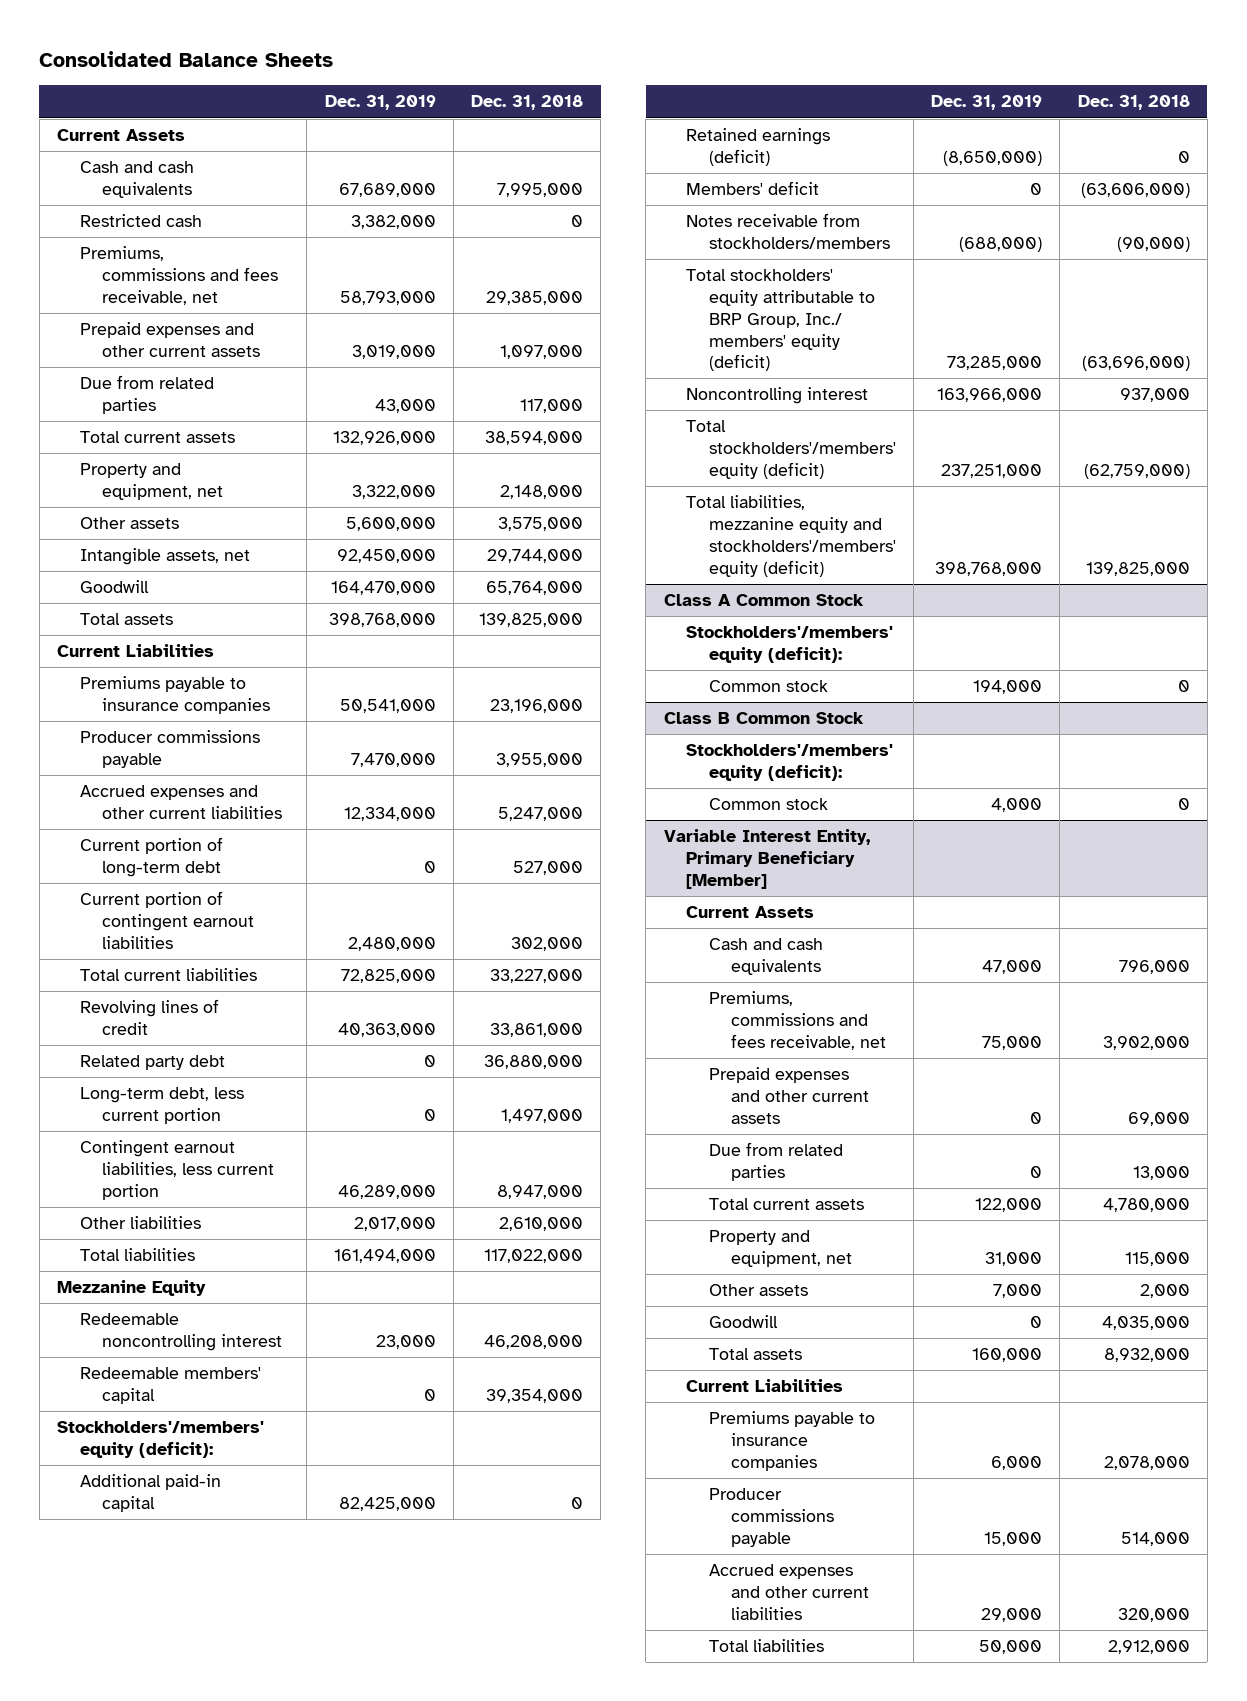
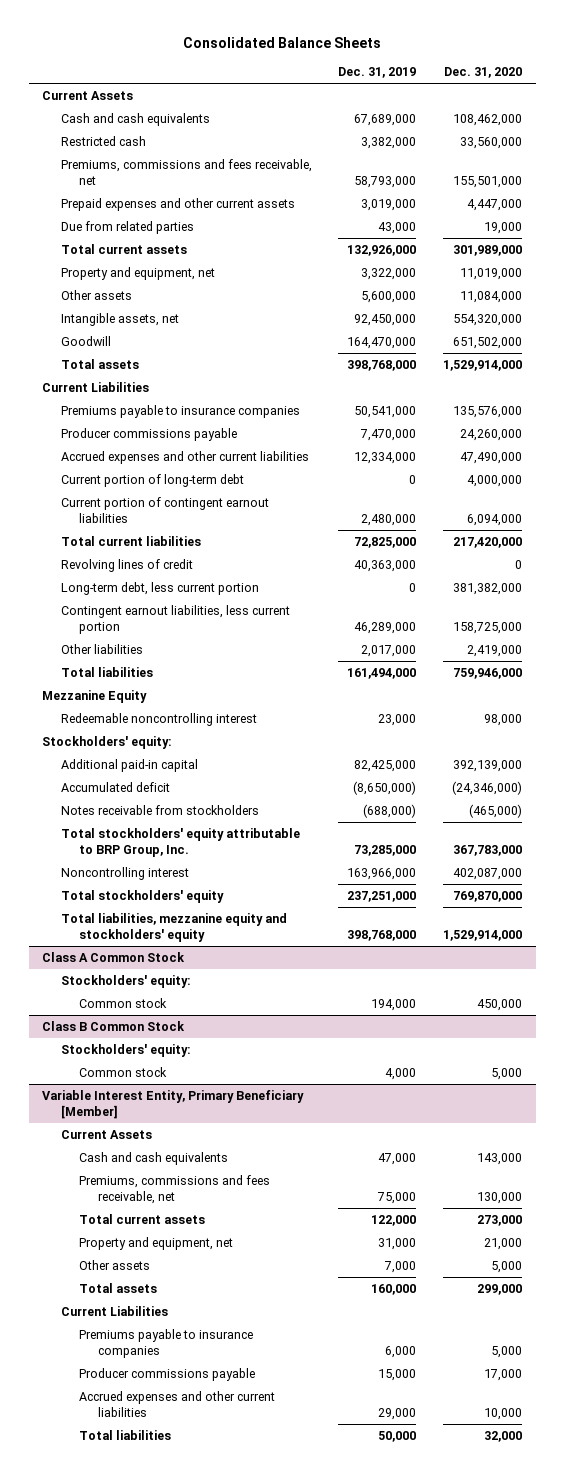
[471,95,584,111] Dec. 31, 2018 -> none
none -> [444,67,523,79] Dec. 31, 2020
[79,1055,225,1071] Related party debt -> none
[79,1367,261,1405] Redeemable members' capital -> none
[57,1421,265,1459] Stockholders'/members' equity (deficit): -> [42,735,173,749] Stockholders' equity:
[686,181,820,196] Members' deficit -> none
[686,128,831,167] Retained earnings (deficit) -> [60,781,170,792] Accumulated deficit
[686,213,890,250] Notes receivable from stockholders/members -> [60,804,259,815] Notes receivable from stockholders
[686,269,875,372] Total stockholders' equity attributable to BRP Group, Inc./ members' equity (deficit) -> [60,827,300,857] Total stockholders' equity attributable to BRP Group, Inc.
[686,420,896,479] Total stockholders'/members' equity (deficit) -> [60,889,224,903] Total stockholders' equity
[686,495,896,577] Total liabilities, mezzanine equity and stockholders'/members' equity (deficit) -> [60,912,287,942] Total liabilities, mezzanine equity and stockholders' equity
[686,626,894,664] Stockholders'/members' equity (deficit): -> [60,974,191,988] Stockholders' equity:
[686,744,894,782] Stockholders'/members' equity (deficit): -> [60,1043,191,1057] Stockholders' equity:
[708,1067,870,1124] Prepaid expenses and other current assets -> none
[708,1142,843,1182] Due from related parties -> none
[708,1315,778,1329] Goodwill -> none

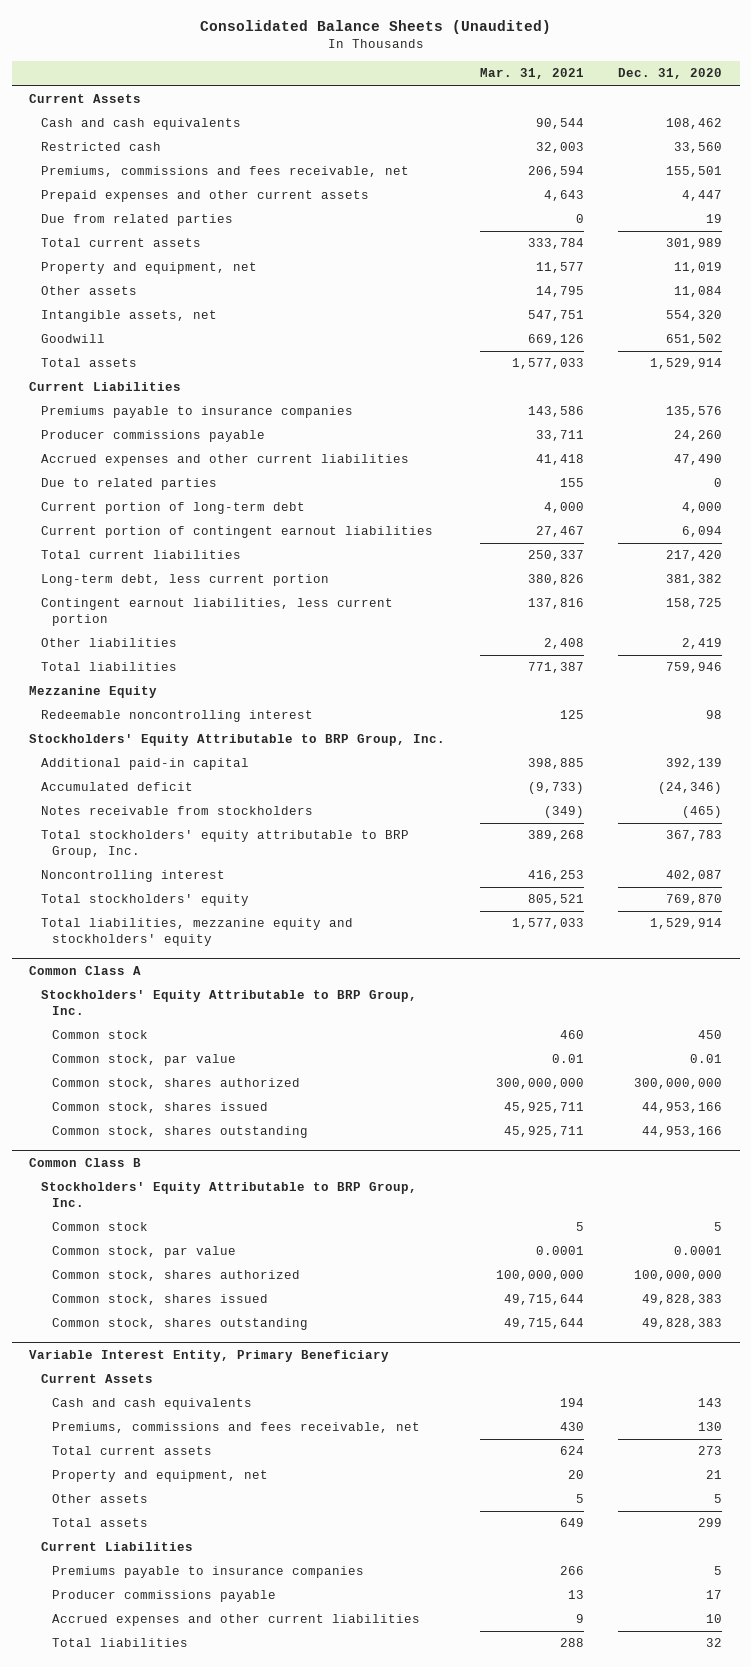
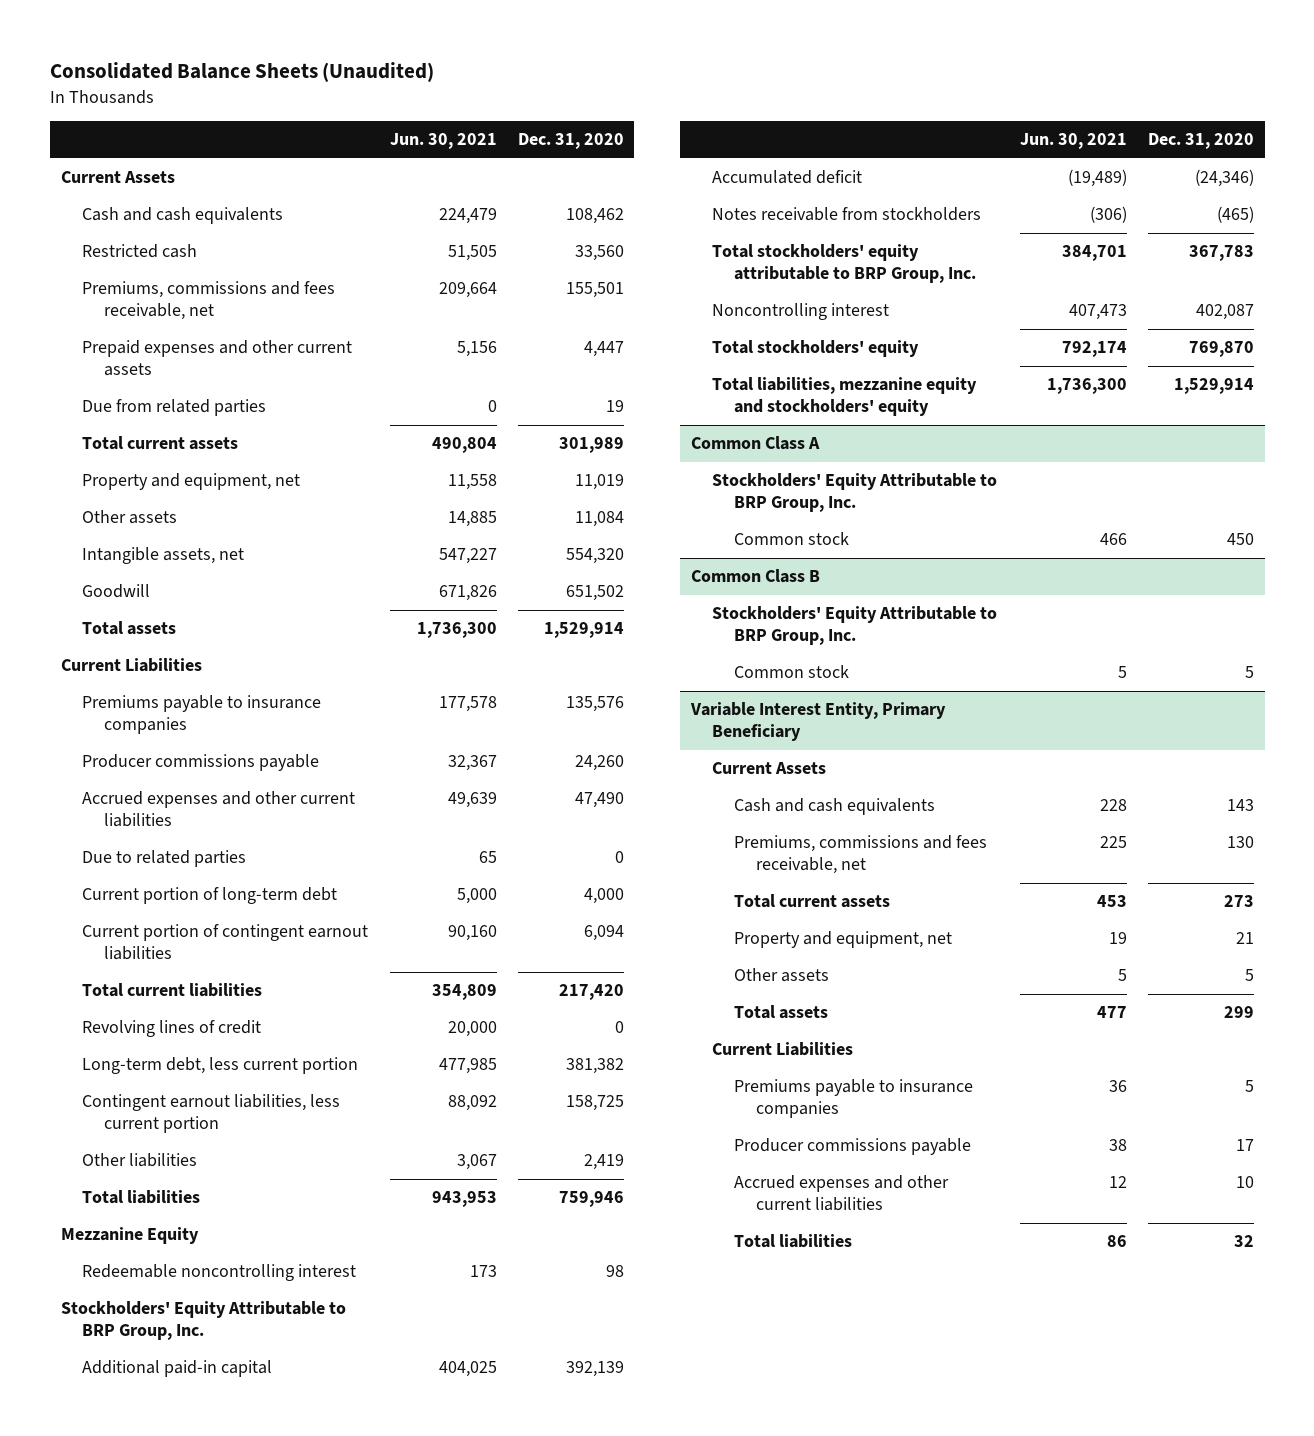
[479,68,584,80] Mar. 31, 2021 -> none
none -> [389,133,497,150] Jun. 30, 2021
none -> [82,1020,262,1038] Revolving lines of credit
[52,1054,237,1067] Common stock, par value -> none
[52,1078,301,1090] Common stock, shares authorized -> none
[52,1102,269,1114] Common stock, shares issued -> none
[52,1126,309,1139] Common stock, shares outstanding -> none
[52,1246,237,1259] Common stock, par value -> none
[52,1270,301,1282] Common stock, shares authorized -> none
[52,1294,269,1306] Common stock, shares issued -> none
[52,1318,309,1331] Common stock, shares outstanding -> none

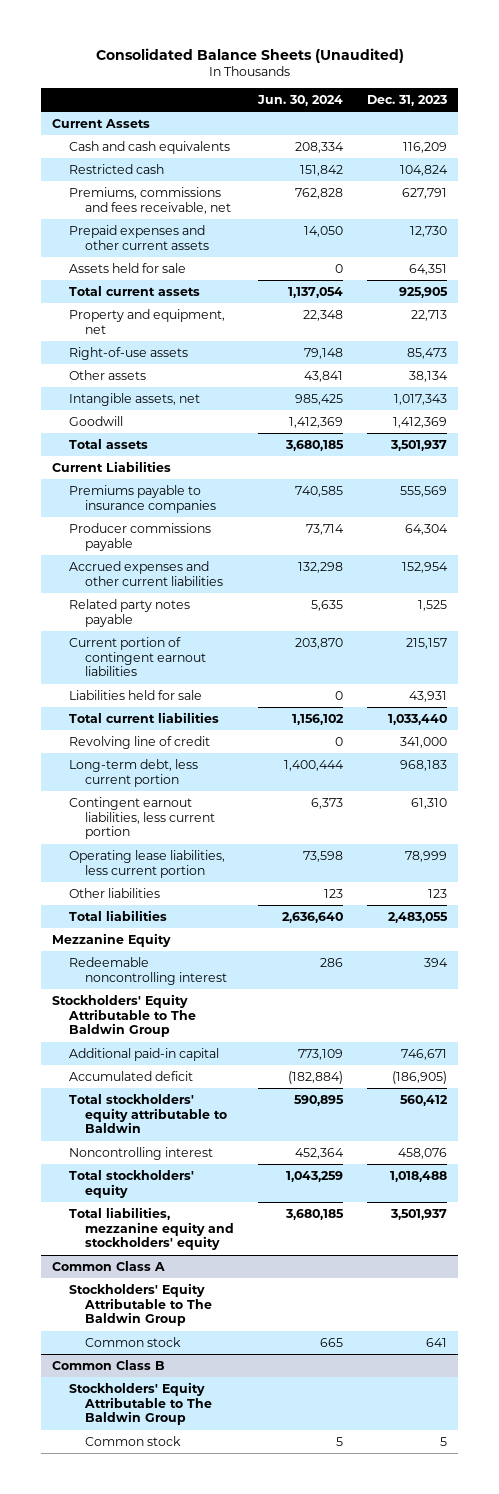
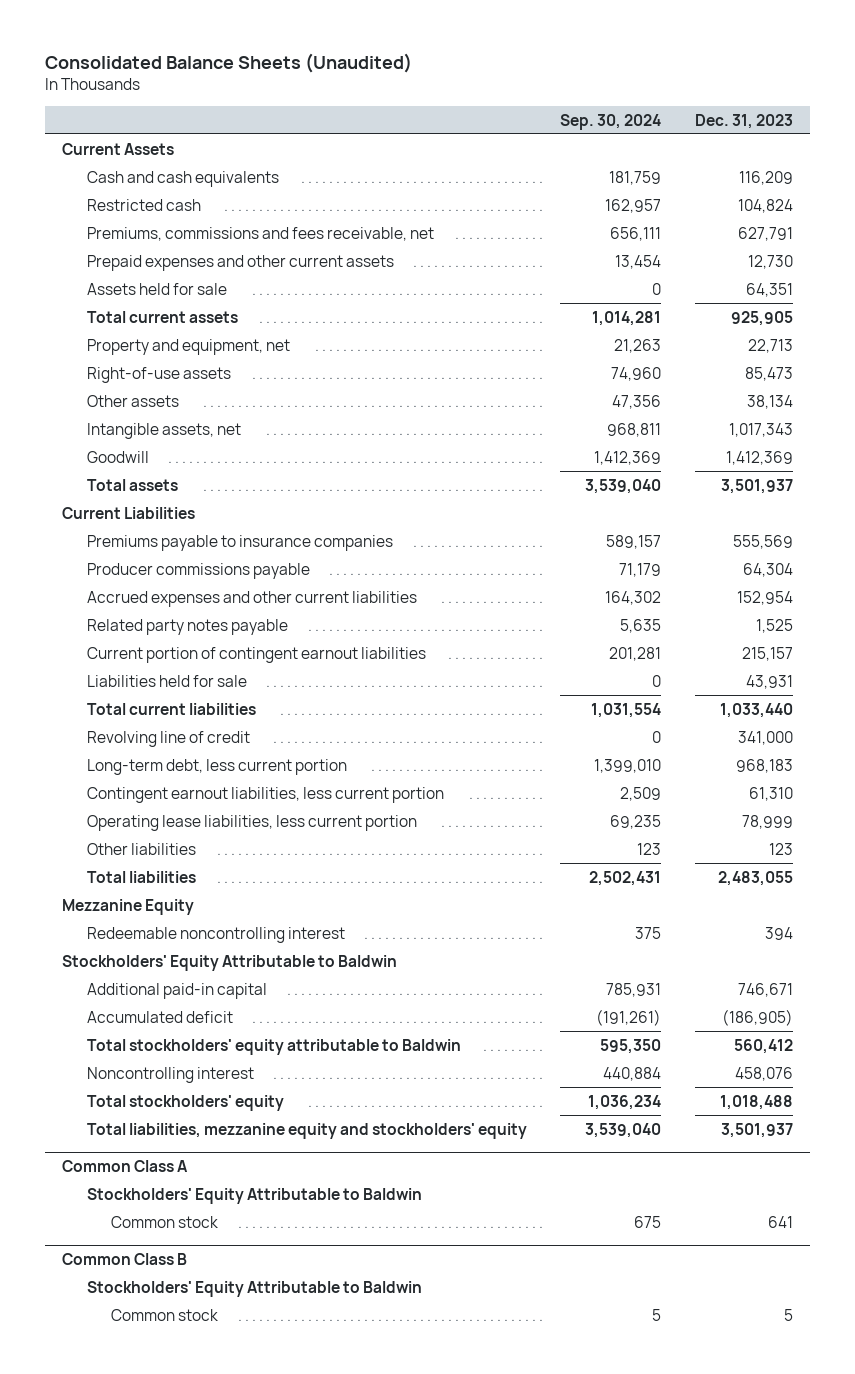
[256,95,343,107] Jun. 30, 2024 -> none
none -> [560,113,662,130] Sep. 30, 2024
[52,993,196,1038] Stockholders' Equity Attributable to The Baldwin Group -> [61,954,397,971] Stockholders' Equity Attributable to Baldwin
[68,1282,212,1327] Stockholders' Equity Attributable to The Baldwin Group -> [86,1187,422,1204] Stockholders' Equity Attributable to Baldwin
[68,1381,212,1426] Stockholders' Equity Attributable to The Baldwin Group -> [86,1280,422,1297] Stockholders' Equity Attributable to Baldwin

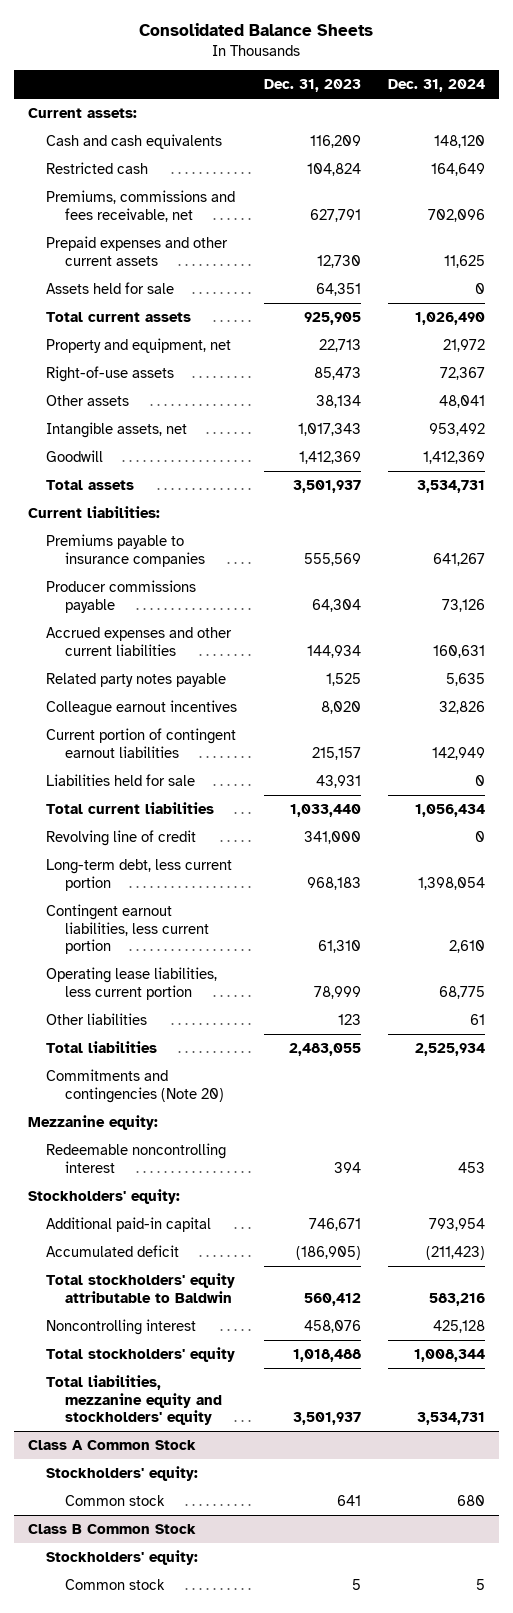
[45,53,413,74] Consolidated Balance Sheets (Unaudited) -> [139,23,374,37] Consolidated Balance Sheets
[560,113,662,130] Sep. 30, 2024 -> none
none -> [388,78,486,92] Dec. 31, 2024
[61,142,174,155] Current Assets -> [27,107,137,118] Current assets:
[61,506,195,519] Current Liabilities -> [27,505,160,518] Current liabilities:
[736,590,793,605] 152,954 -> [307,644,362,658] 144,934
none -> [46,699,238,716] Colleague earnout incentives
none -> [46,1068,225,1103] Commitments and contingencies (Note 20)
[61,898,194,915] Mezzanine Equity -> [27,1114,158,1130] Mezzanine equity:
[61,954,397,971] Stockholders' Equity Attributable to Baldwin -> [27,1188,180,1204] Stockholders' equity:
[61,1159,188,1172] Common Class A -> [27,1439,196,1450] Class A Common Stock
[86,1187,422,1204] Stockholders' Equity Attributable to Baldwin -> [46,1465,199,1481] Stockholders' equity:
[61,1252,187,1265] Common Class B -> [27,1523,196,1534] Class B Common Stock
[86,1280,422,1297] Stockholders' Equity Attributable to Baldwin -> [46,1549,199,1565] Stockholders' equity:

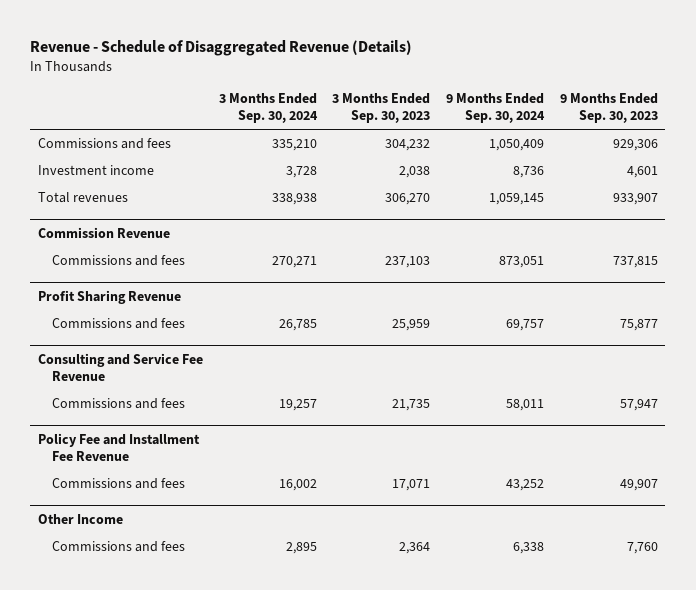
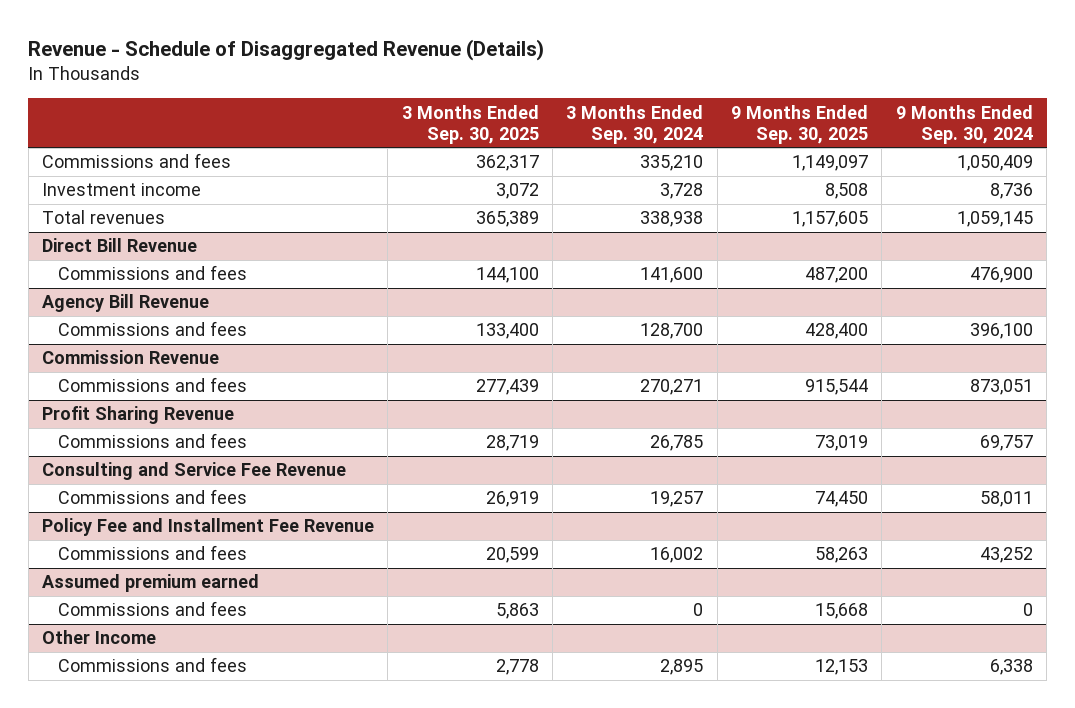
[332,92,431,124] 3 Months Ended Sep. 30, 2023 -> none
[559,92,658,124] 9 Months Ended Sep. 30, 2023 -> none
none -> [401,104,539,144] 3 Months Ended Sep. 30, 2025
none -> [731,104,869,144] 9 Months Ended Sep. 30, 2025
none -> [41,238,197,253] Direct Bill Revenue
none -> [57,265,247,281] Commissions and fees
none -> [41,294,209,313] Agency Bill Revenue
none -> [57,321,247,337] Commissions and fees
none -> [41,574,259,593] Assumed premium earned
none -> [57,601,247,617] Commissions and fees

